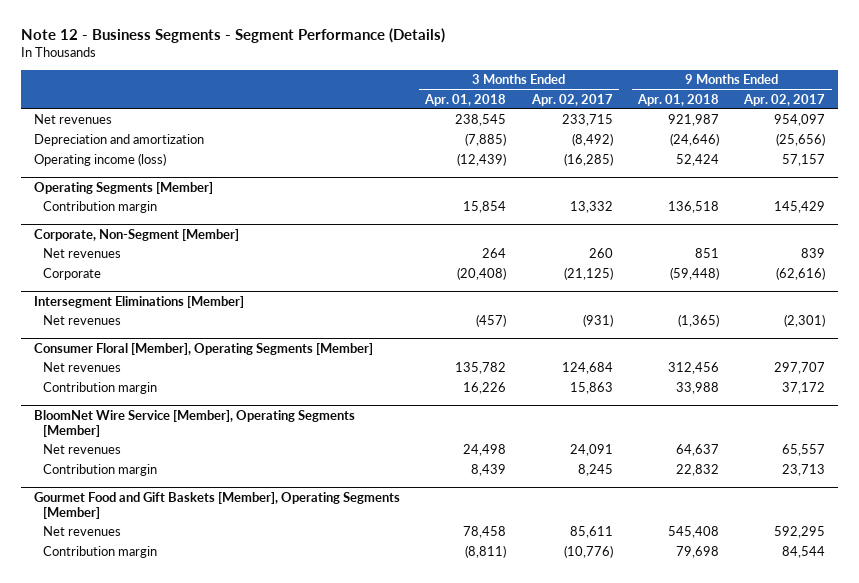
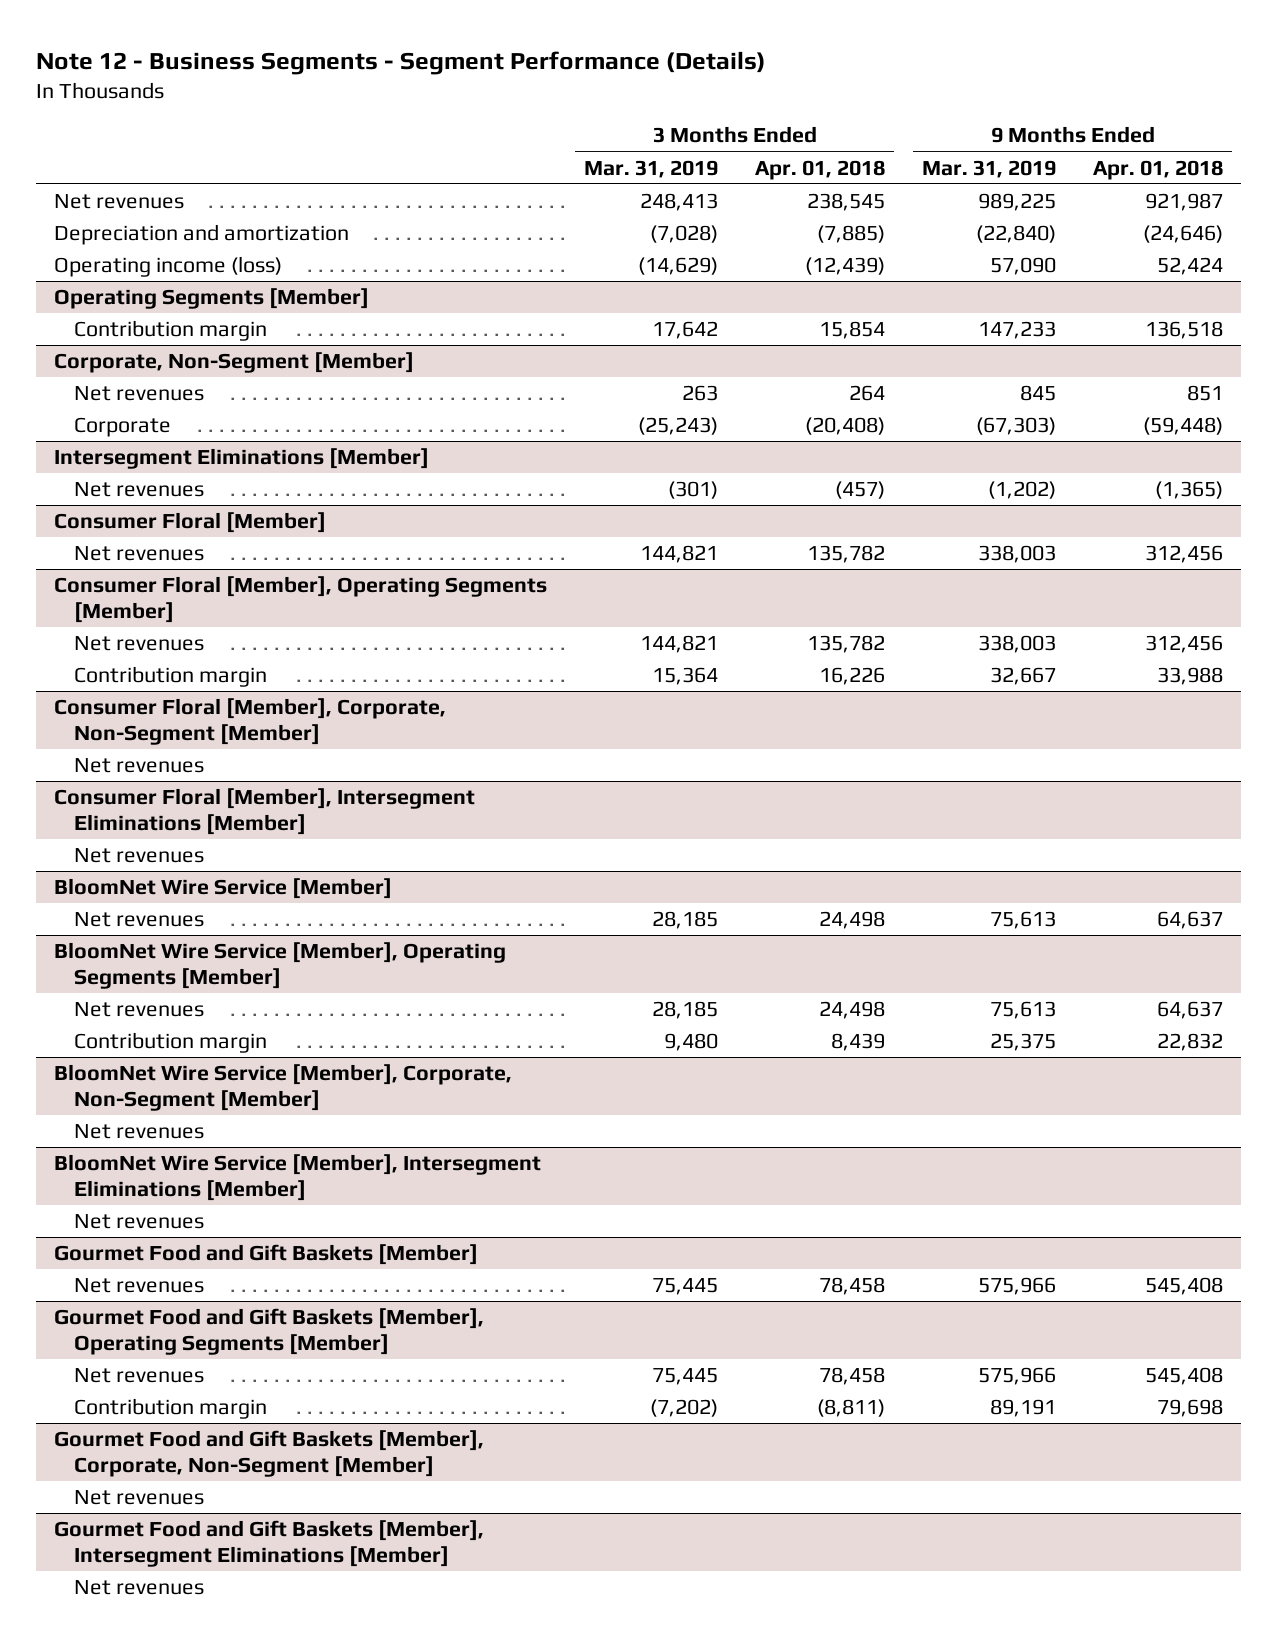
[530,93,613,106] Apr. 02, 2017 -> none
[743,93,826,106] Apr. 02, 2017 -> none
none -> [584,159,719,178] Mar. 31, 2019
none -> [922,159,1057,178] Mar. 31, 2019
none -> [54,512,327,534] Consumer Floral [Member]
none -> [73,546,204,562] Net revenues
none -> [54,698,447,745] Consumer Floral [Member], Corporate, Non-Segment [Member]
none -> [73,758,204,774] Net revenues
none -> [54,788,476,835] Consumer Floral [Member], Intersegment Eliminations [Member]
none -> [73,848,204,864] Net revenues
none -> [54,878,393,900] BloomNet Wire Service [Member]
none -> [73,912,204,928] Net revenues
none -> [54,1064,513,1111] BloomNet Wire Service [Member], Corporate, Non-Segment [Member]
none -> [73,1124,204,1140] Net revenues
none -> [54,1154,542,1201] BloomNet Wire Service [Member], Intersegment Eliminations [Member]
none -> [73,1214,204,1230] Net revenues
none -> [54,1244,479,1266] Gourmet Food and Gift Baskets [Member]
none -> [73,1278,204,1294] Net revenues
none -> [54,1430,485,1477] Gourmet Food and Gift Baskets [Member], Corporate, Non-Segment [Member]
none -> [73,1490,204,1506] Net revenues
none -> [54,1520,485,1567] Gourmet Food and Gift Baskets [Member], Intersegment Eliminations [Member]
none -> [73,1580,204,1596] Net revenues

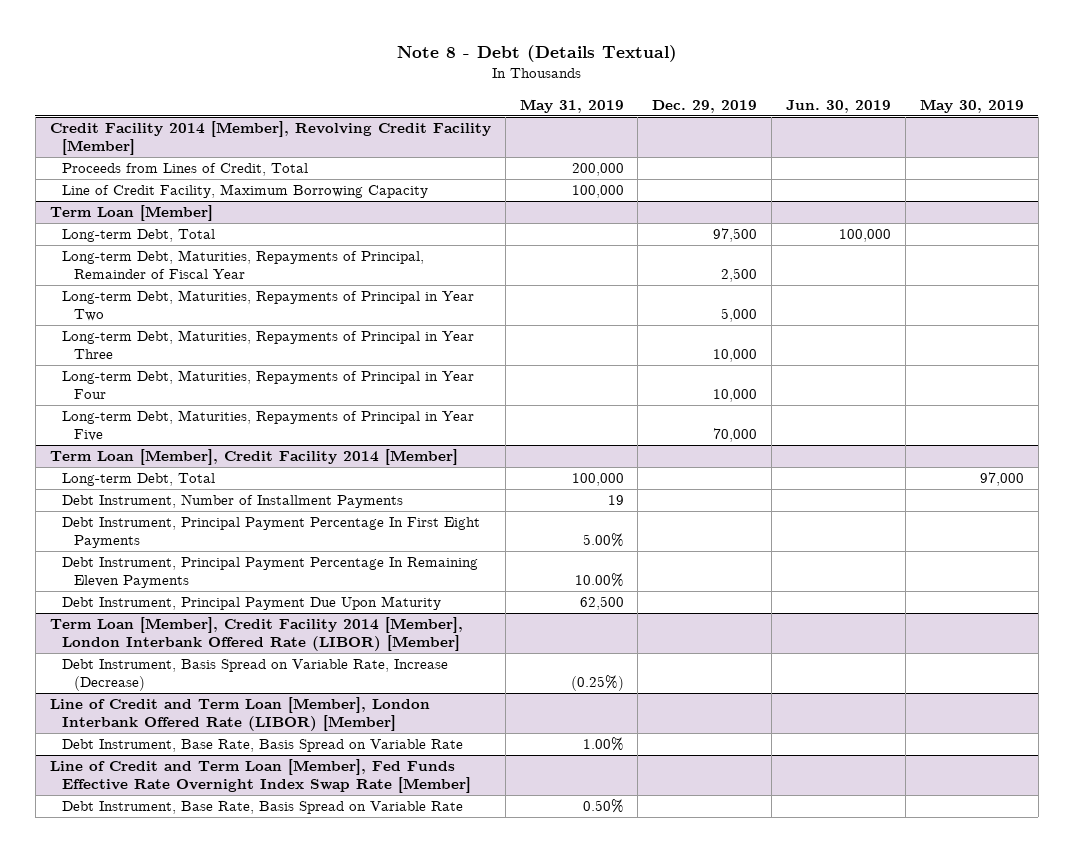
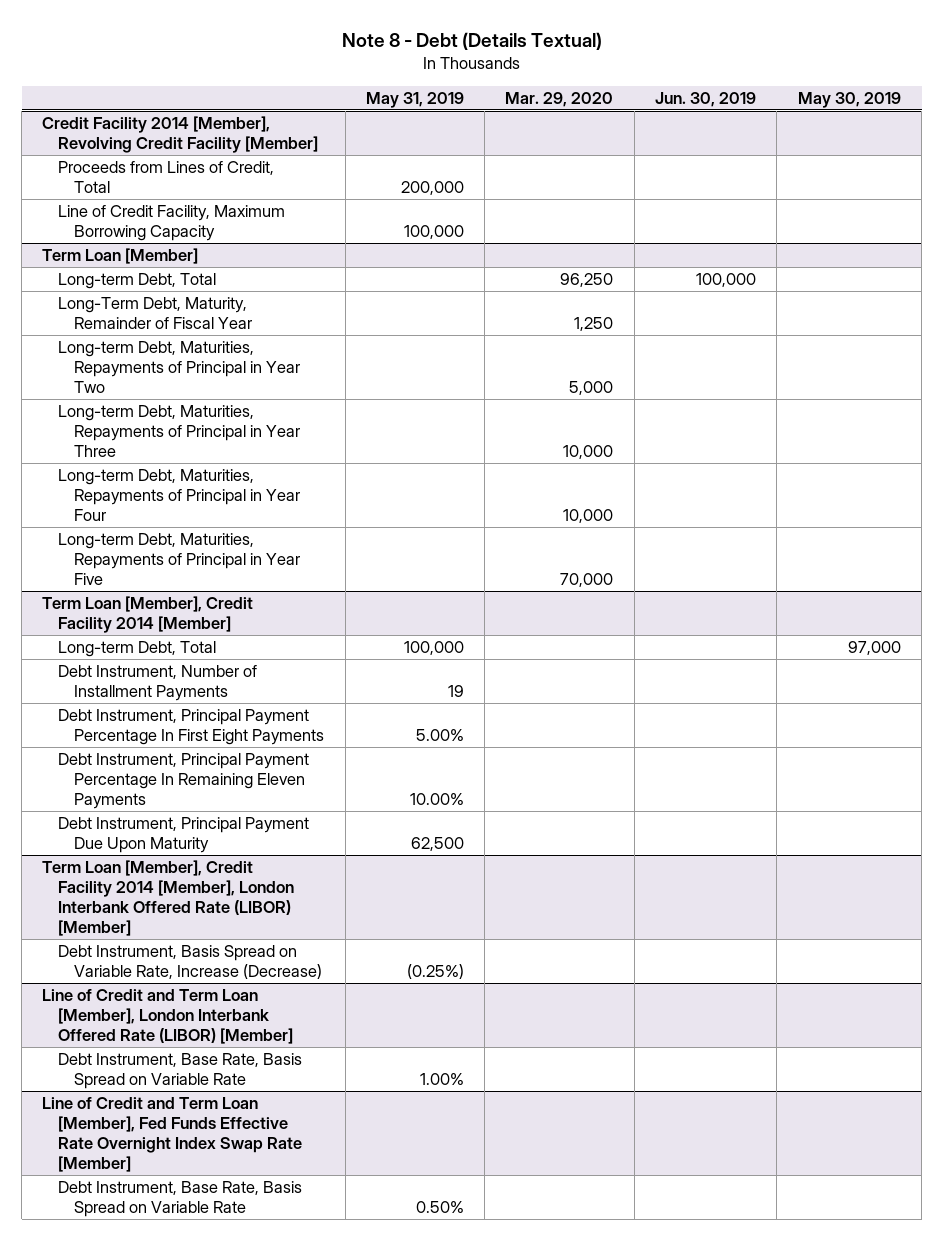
[652,99,758,113] Dec. 29, 2019 -> none
none -> [505,91,614,107] Mar. 29, 2020
[62,250,425,280] Long-term Debt, Maturities, Repayments of Principal, Remainder of Fiscal Year -> [58,297,253,330] Long-Term Debt, Maturity, Remainder of Fiscal Year

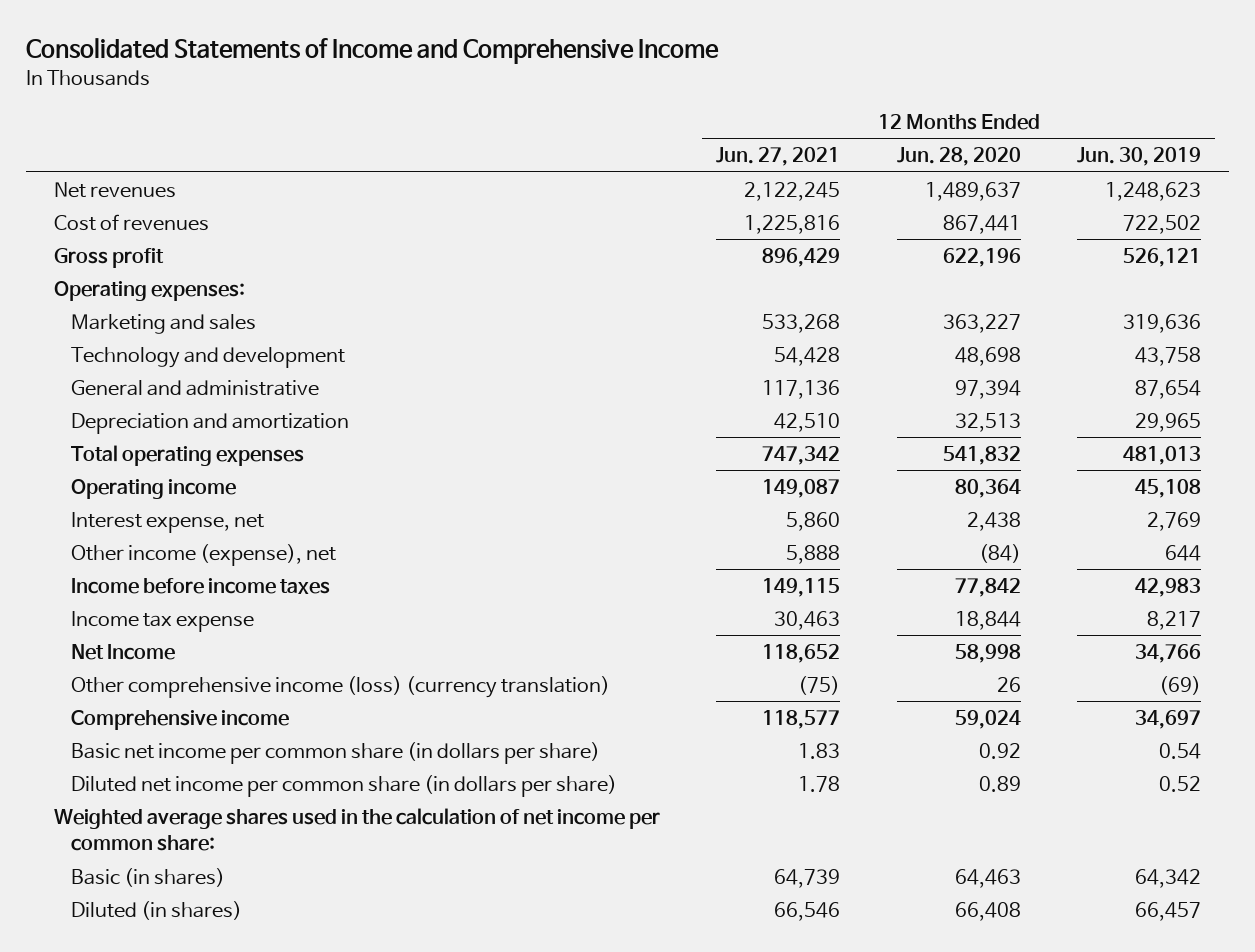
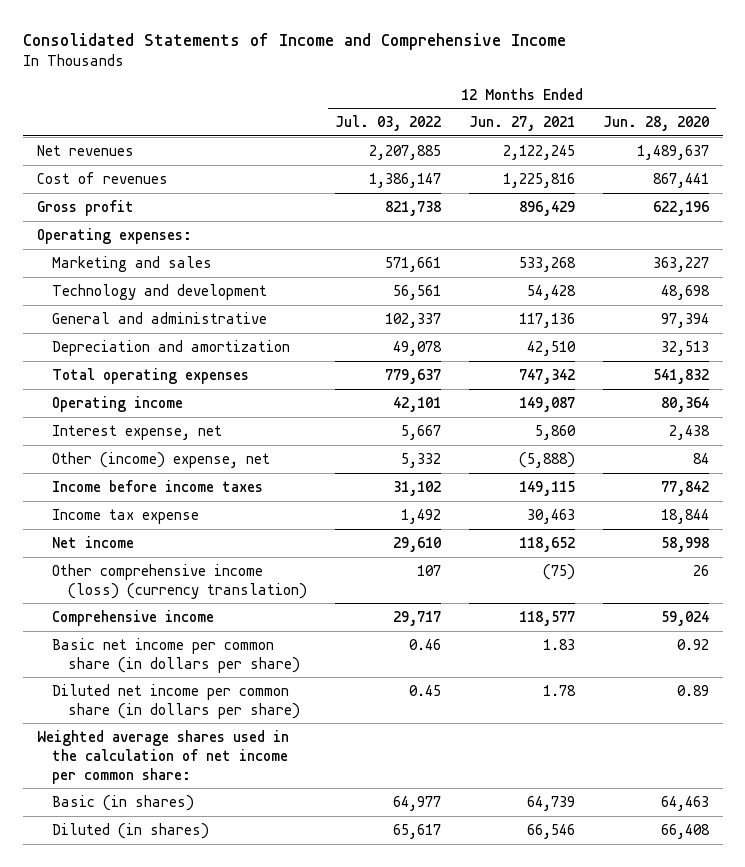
[1077,147,1202,167] Jun. 30, 2019 -> none
none -> [335,115,442,132] Jul. 03, 2022
[71,544,337,567] Other income (expense), net -> [52,451,271,468] Other (income) expense, net
[786,545,841,565] 5,888 -> [518,451,575,468] (5,888)
[978,544,1021,564] (84) -> [692,452,709,464] 84
[71,644,176,661] Net Income -> [52,535,135,548] Net income

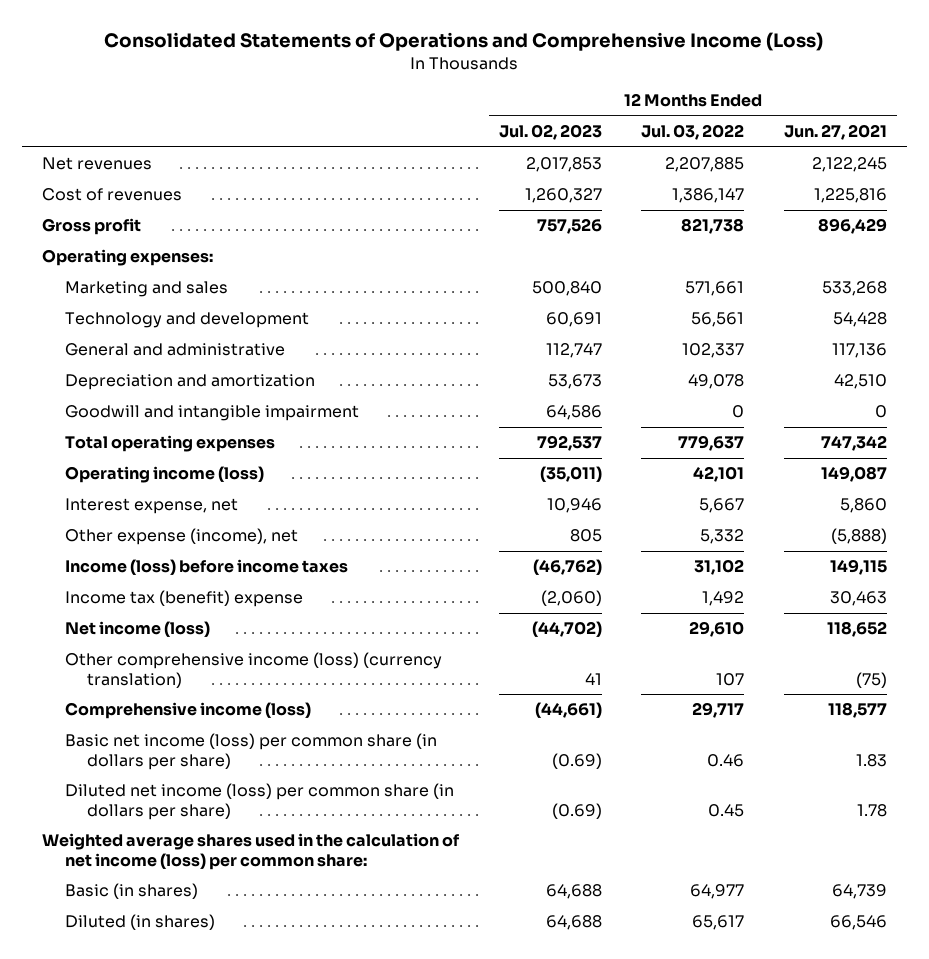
[22,32,566,50] Consolidated Statements of Income and Comprehensive Income -> [104,32,824,52] Consolidated Statements of Operations and Comprehensive Income (Loss)
[602,116,709,132] Jun. 28, 2020 -> none
none -> [498,124,602,141] Jul. 02, 2023
none -> [64,405,359,422] Goodwill and intangible impairment
[52,395,184,412] Operating income -> [64,466,264,484] Operating income (loss)
[52,451,271,468] Other (income) expense, net -> [64,528,298,546] Other expense (income), net
[52,479,264,492] Income before income taxes -> [64,559,348,576] Income (loss) before income taxes
[52,508,200,524] Income tax expense -> [64,590,303,608] Income tax (benefit) expense
[52,535,135,548] Net income -> [64,621,210,638] Net income (loss)
[52,609,215,626] Comprehensive income -> [64,702,311,720] Comprehensive income (loss)
[52,637,301,673] Basic net income per common share (in dollars per share) -> [64,733,437,770] Basic net income (loss) per common share (in dollars per share)
[52,683,301,719] Diluted net income per common share (in dollars per share) -> [64,783,454,820] Diluted net income (loss) per common share (in dollars per share)
[36,729,289,784] Weighted average shares used in the calculation of net income per common share: -> [42,833,461,870] Weighted average shares used in the calculation of net income (loss) per common share:

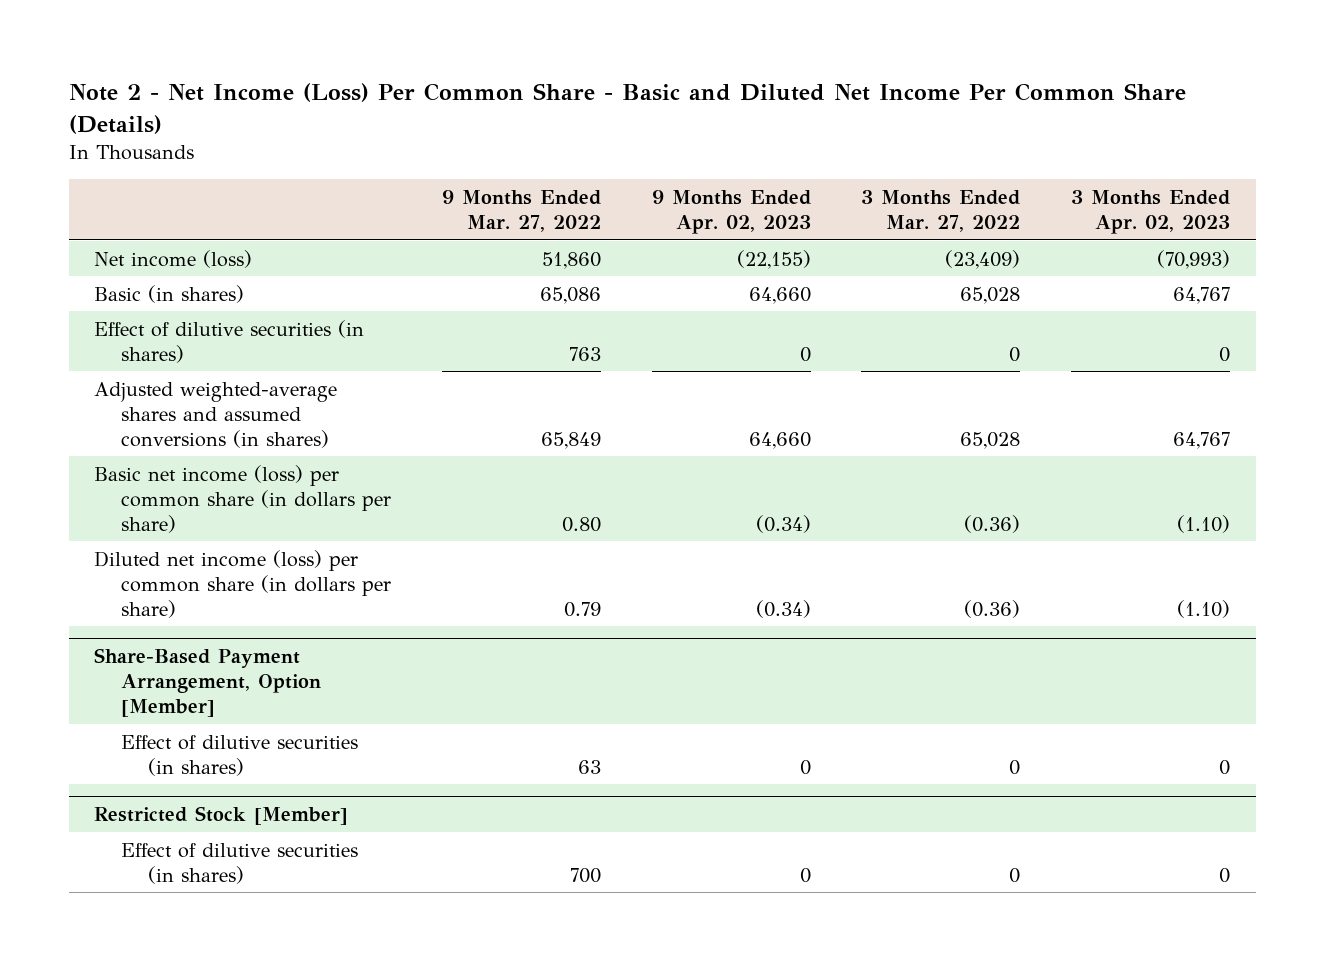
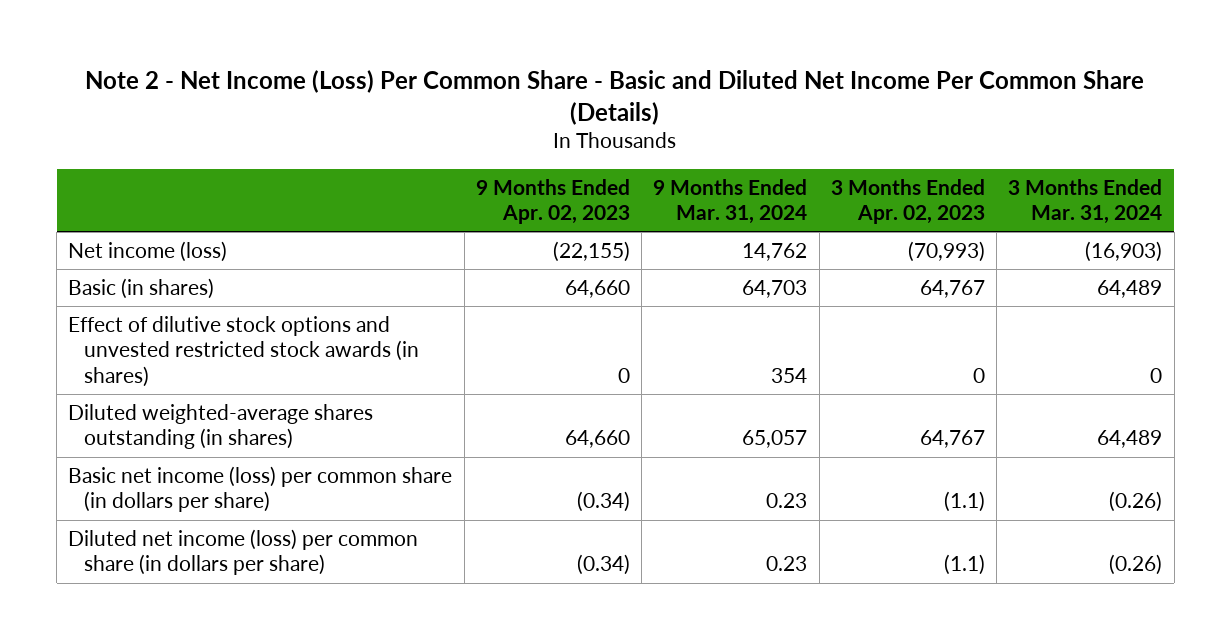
[441,189,601,232] 9 Months Ended Mar. 27, 2022 -> none
[861,189,1021,232] 3 Months Ended Mar. 27, 2022 -> none
none -> [653,178,808,225] 9 Months Ended Mar. 31, 2024
none -> [1008,178,1163,225] 3 Months Ended Mar. 31, 2024
[94,648,322,718] Share-Based Payment Arrangement, Option [Member] -> none
[121,734,359,776] Effect of dilutive securities (in shares) -> none
[94,806,349,826] Restricted Stock [Member] -> none
[121,842,359,884] Effect of dilutive securities (in shares) -> none
[94,319,365,363] Effect of dilutive securities (in shares) -> [68,315,419,387] Effect of dilutive stock options and unvested restricted stock awards (in shares)
[94,381,338,448] Adjusted weighted-average shares and assumed conversions (in shares) -> [68,403,374,450] Diluted weighted-average shares outstanding (in shares)
[1177,514,1231,533] (1.10) -> [943,491,985,513] (1.1)
[1177,599,1231,618] (1.10) -> [943,554,985,576] (1.1)

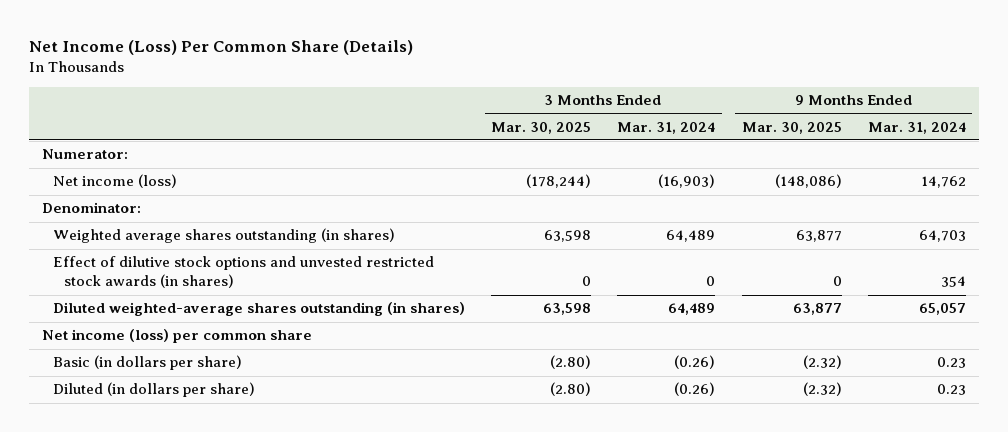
[85,69,1145,125] Note 2 - Net Income (Loss) Per Common Share - Basic and Diluted Net Income Per Common Share (Details) -> [28,39,413,55] Net Income (Loss) Per Common Share (Details)
[475,178,630,225] 9 Months Ended Apr. 02, 2023 -> none
[830,178,985,225] 3 Months Ended Apr. 02, 2023 -> none
none -> [491,121,592,134] Mar. 30, 2025
none -> [741,121,842,134] Mar. 30, 2025
none -> [41,149,128,160] Numerator:
none -> [41,202,141,214] Denominator:
[68,277,215,299] Basic (in shares) -> [52,228,395,244] Weighted average shares outstanding (in shares)
none -> [41,329,312,344] Net income (loss) per common share
[68,465,453,513] Basic net income (loss) per common share (in dollars per share) -> [52,355,242,371] Basic (in dollars per share)
[68,528,419,576] Diluted net income (loss) per common share (in dollars per share) -> [52,382,255,398] Diluted (in dollars per share)

